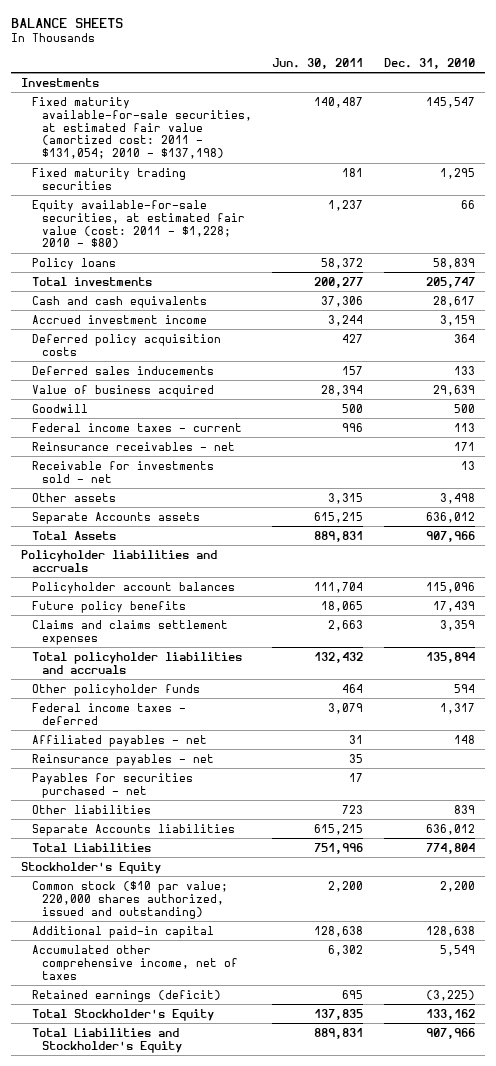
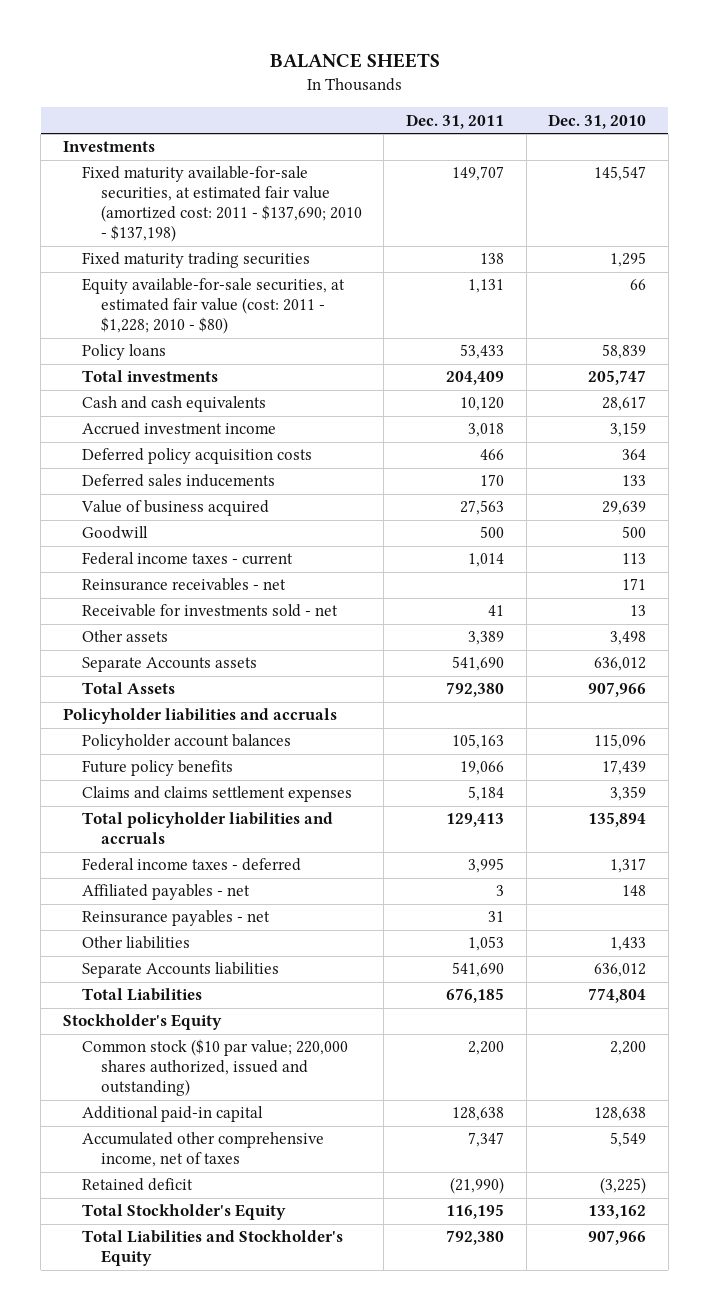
[272,57,364,69] Jun. 30, 2011 -> none
none -> [405,113,504,129] Dec. 31, 2011
[31,96,252,160] Fixed maturity available-for-sale securities, at estimated fair value (amortized cost: 2011 - $131,054; 2010 - $137,198) -> [81,166,362,243] Fixed maturity available-for-sale securities, at estimated fair value (amortized cost: 2011 - $137,690; 2010 - $137,198)
[31,683,200,696] Other policyholder funds -> none
[31,772,193,798] Payables for securities purchased - net -> none
[453,804,475,814] 839 -> [610,937,647,952] 1,433
[31,989,221,1002] Retained earnings (deficit) -> [81,1178,193,1192] Retained deficit

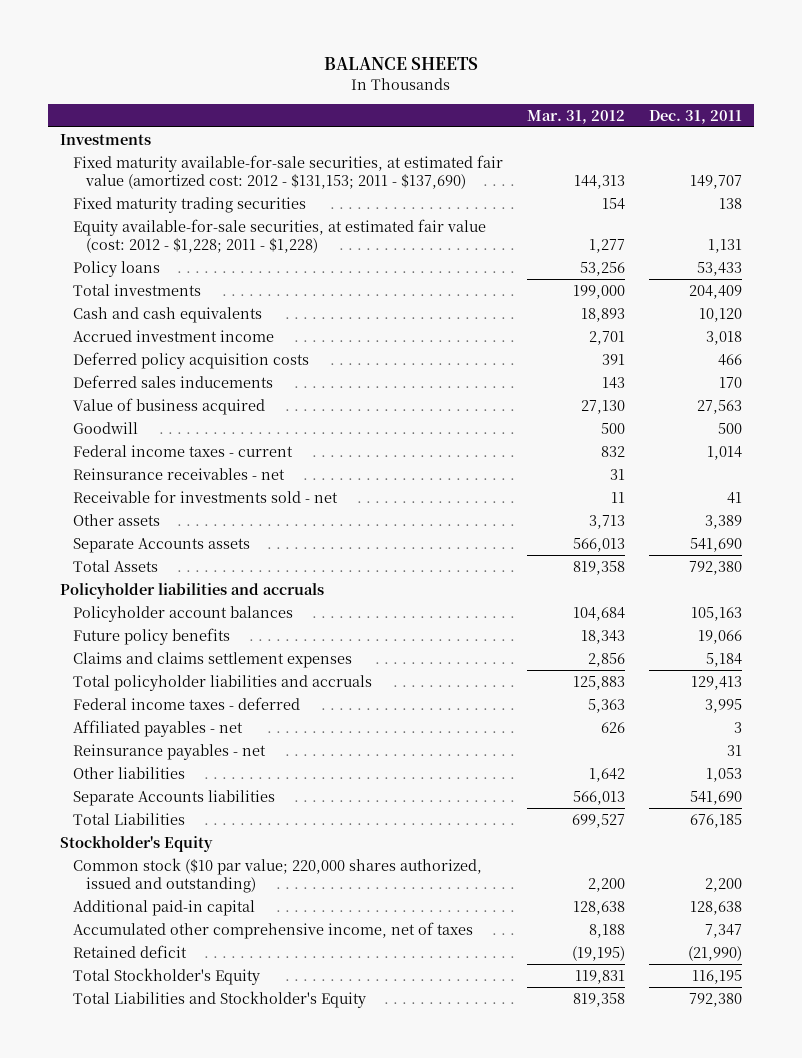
[548,113,647,129] Dec. 31, 2010 -> none
none -> [526,109,625,124] Mar. 31, 2012
[81,166,362,243] Fixed maturity available-for-sale securities, at estimated fair value (amortized cost: 2011 - $137,690; 2010 - $137,198) -> [72,154,503,190] Fixed maturity available-for-sale securities, at estimated fair value (amortized cost: 2012 - $131,153; 2011 - $137,690)
[81,278,345,335] Equity available-for-sale securities, at estimated fair value (cost: 2011 - $1,228; 2010 - $80) -> [72,218,486,254] Equity available-for-sale securities, at estimated fair value (cost: 2012 - $1,228; 2011 - $1,228)

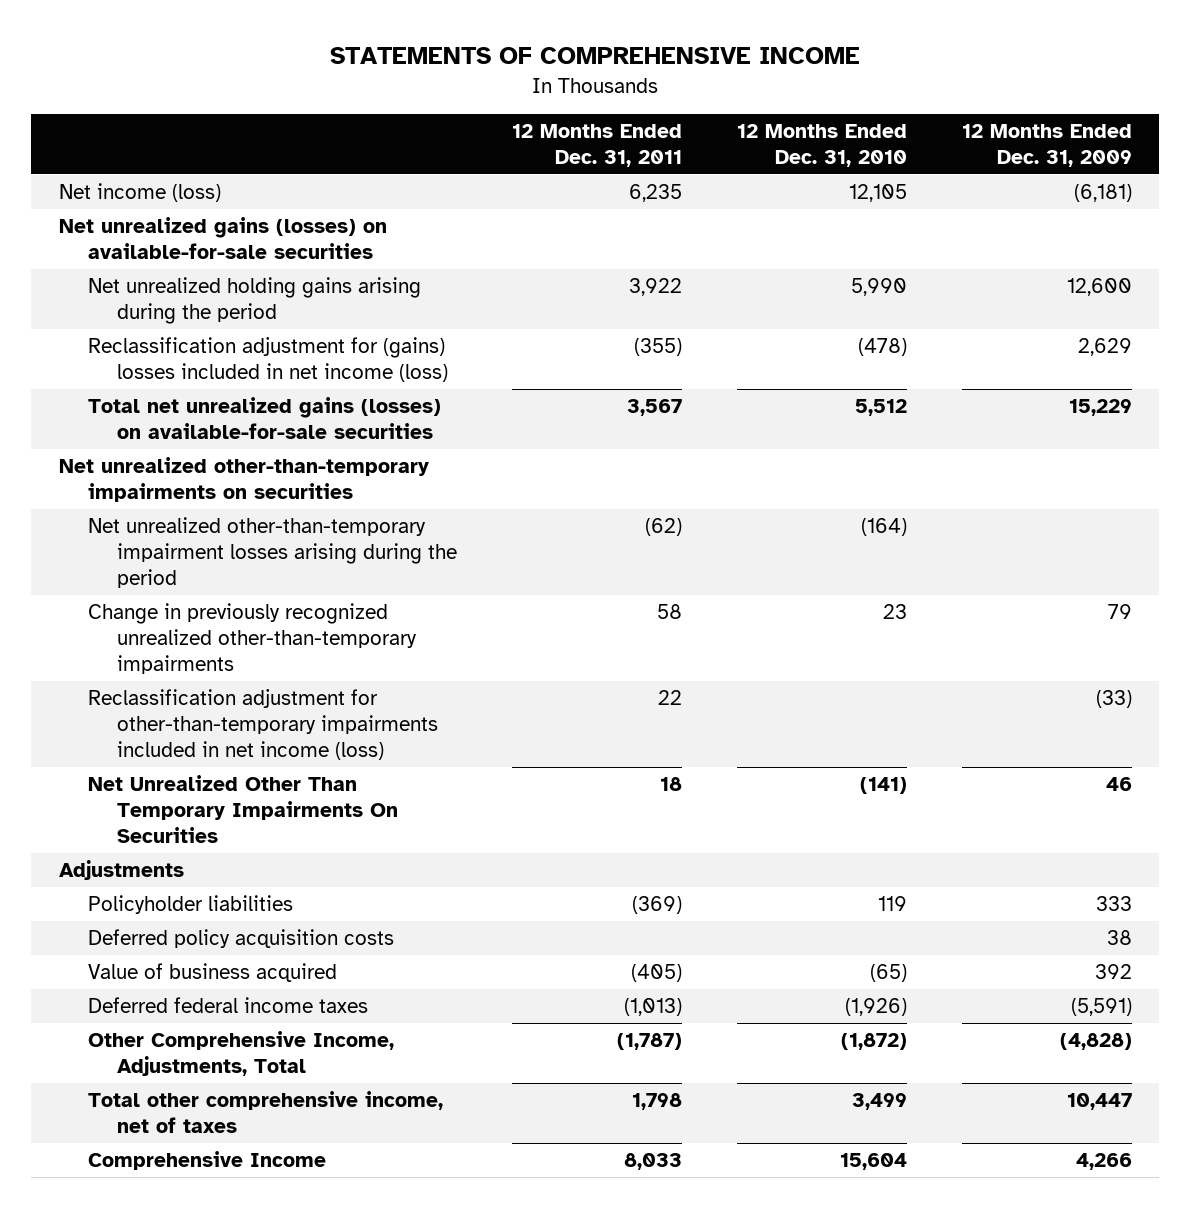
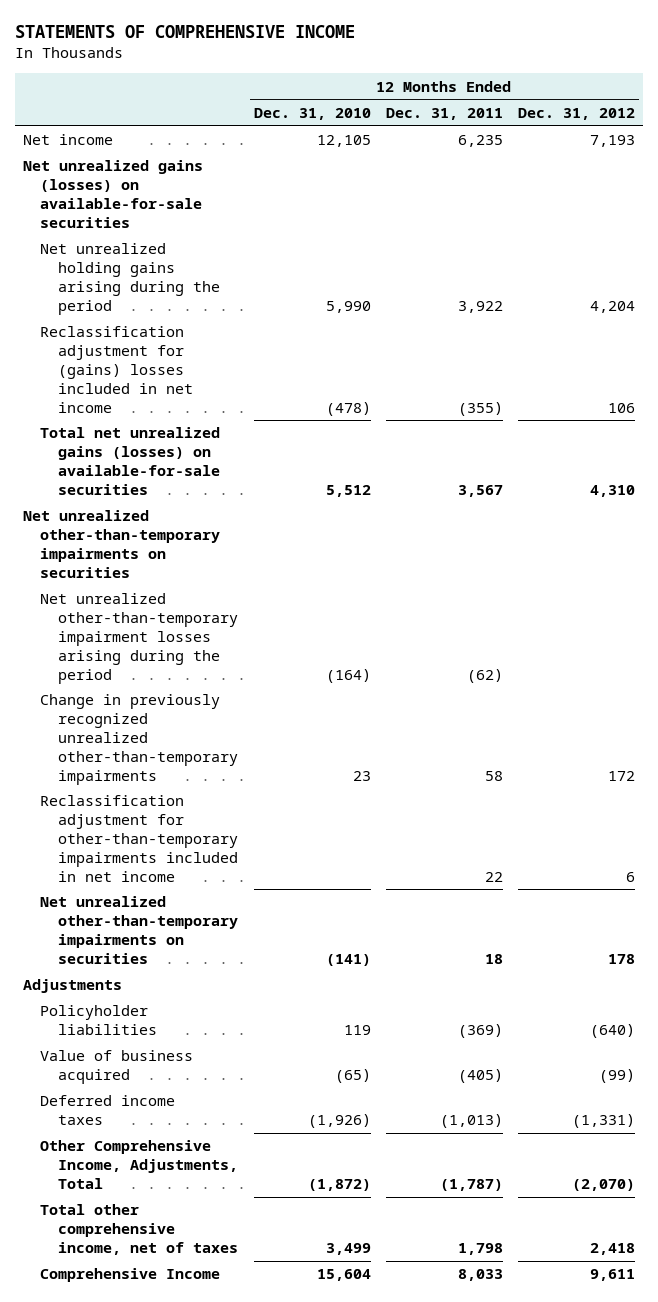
[961,123,1132,167] 12 Months Ended Dec. 31, 2009 -> none
none -> [518,107,636,120] Dec. 31, 2012
[58,183,221,203] Net income (loss) -> [22,134,113,146] Net income
[87,337,448,382] Reclassification adjustment for (gains) losses included in net income (loss) -> [40,326,194,413] Reclassification adjustment for (gains) losses included in net income
[87,689,438,760] Reclassification adjustment for other-than-temporary impairments included in net income (loss) -> [40,795,239,882] Reclassification adjustment for other-than-temporary impairments included in net income
[87,775,398,843] Net Unrealized Other Than Temporary Impairments On Securities -> [40,896,239,964] Net unrealized other-than-temporary impairments on securities
[87,929,394,949] Deferred policy acquisition costs -> none
[87,997,368,1014] Deferred federal income taxes -> [40,1095,176,1126] Deferred income taxes

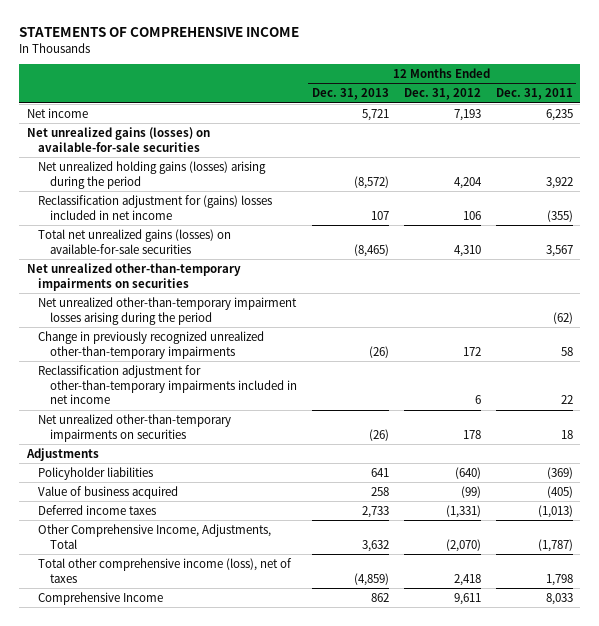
[253,107,371,120] Dec. 31, 2010 -> none
none -> [311,88,389,101] Dec. 31, 2013
[40,243,221,315] Net unrealized holding gains arising during the period -> [38,160,267,189] Net unrealized holding gains (losses) arising during the period
[40,1204,239,1256] Total other comprehensive income, net of taxes -> [38,557,293,583] Total other comprehensive income (loss), net of taxes

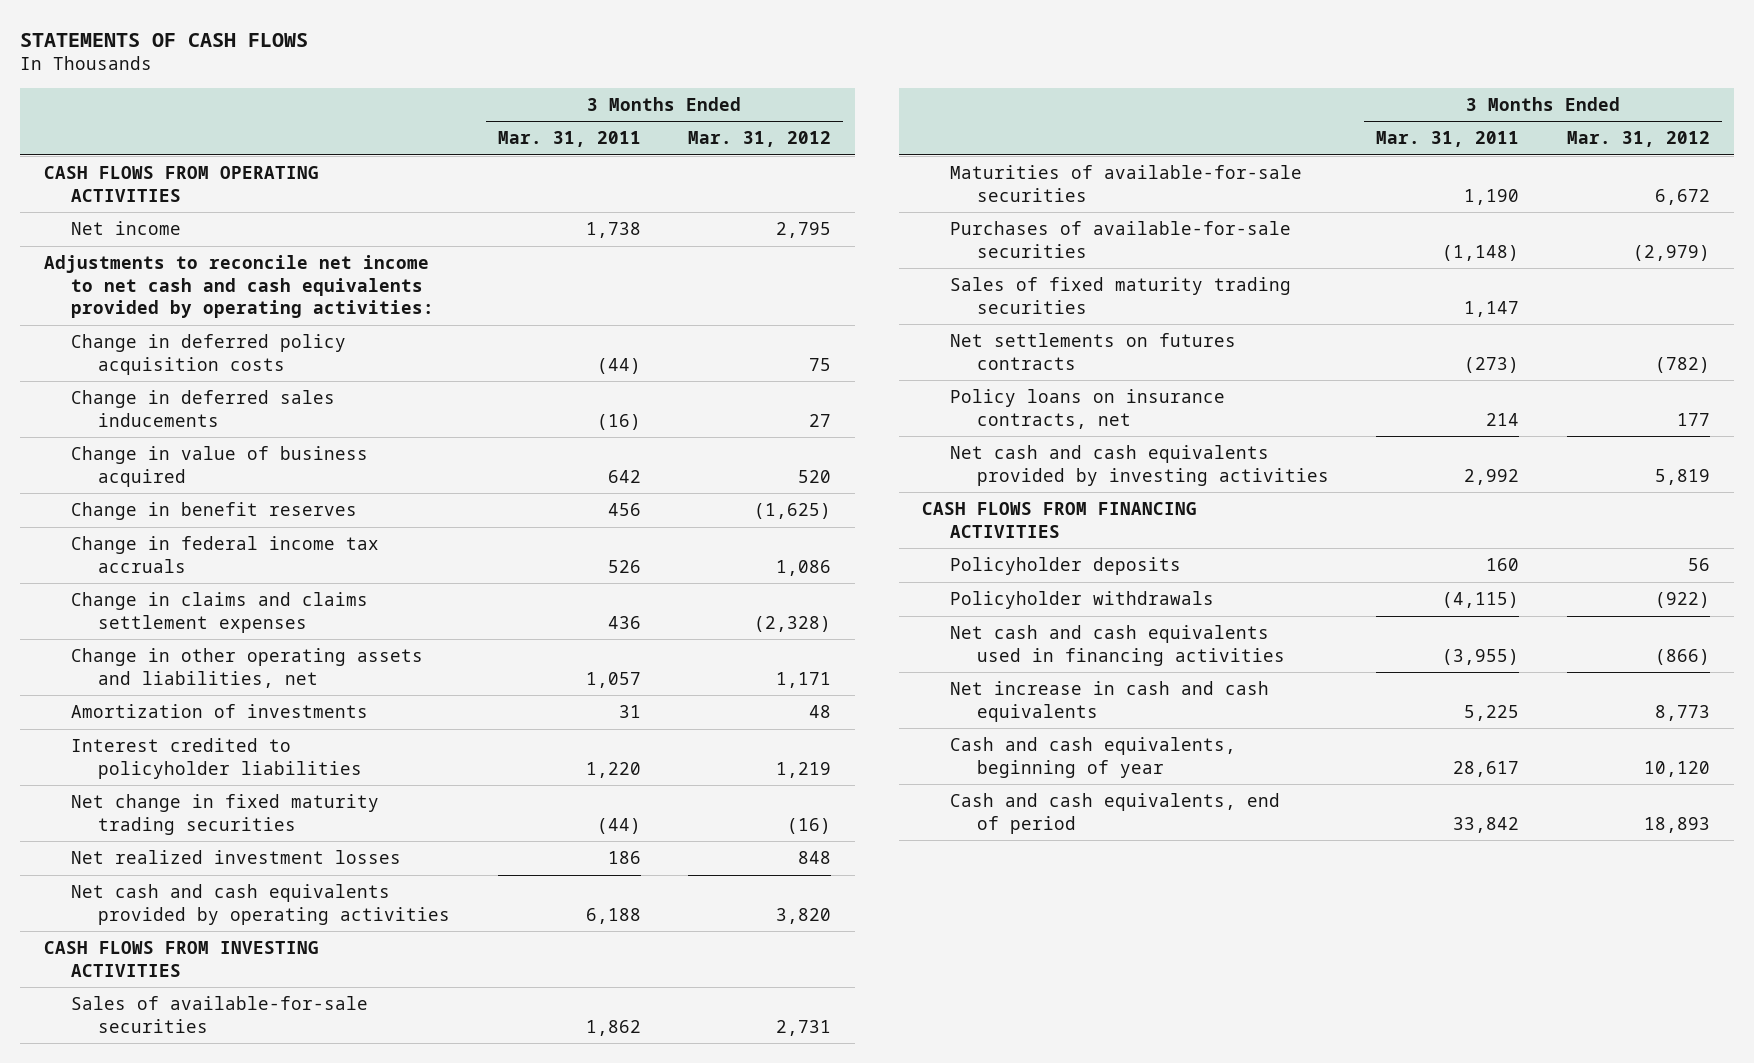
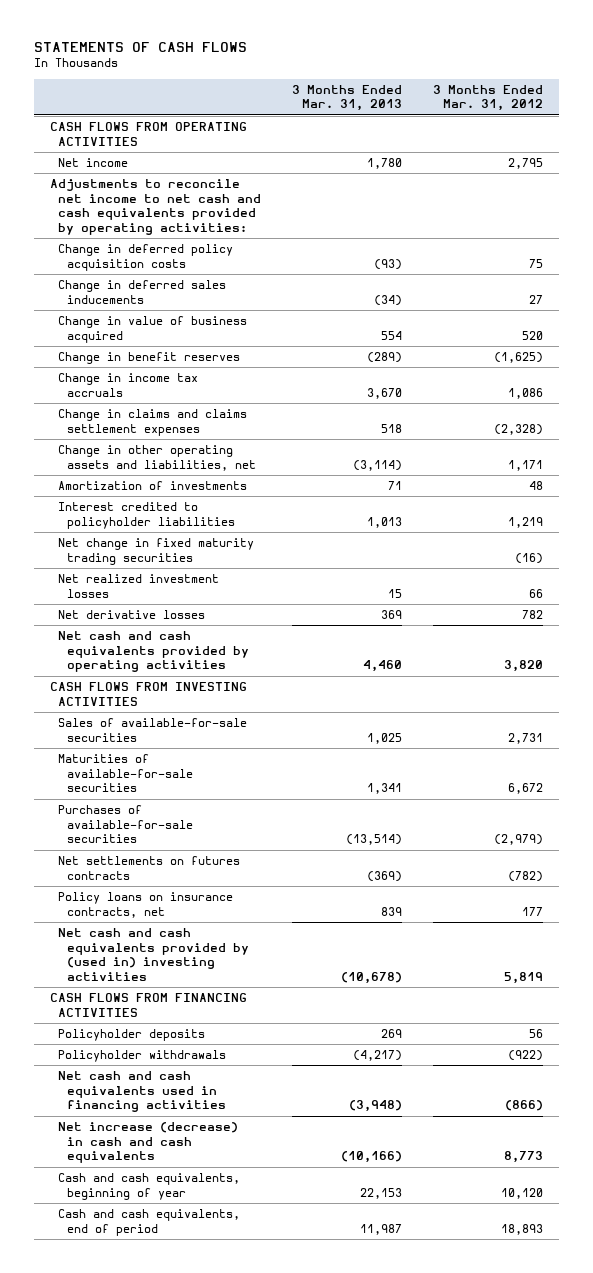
[497,131,641,148] Mar. 31, 2011 -> none
none -> [292,84,403,112] 3 Months Ended Mar. 31, 2013
[70,536,379,573] Change in federal income tax accruals -> [58,372,199,397] Change in income tax accruals
[798,851,832,865] 848 -> [529,588,544,598] 66
none -> [58,609,206,619] Net derivative losses
[949,277,1291,314] Sales of fixed maturity trading securities -> none
[949,445,1329,486] Net cash and cash equivalents provided by investing activities -> [58,927,250,981] Net cash and cash equivalents provided by (used in) investing activities
[949,681,1269,722] Net increase in cash and cash equivalents -> [58,1121,239,1164] Net increase (decrease) in cash and cash equivalents

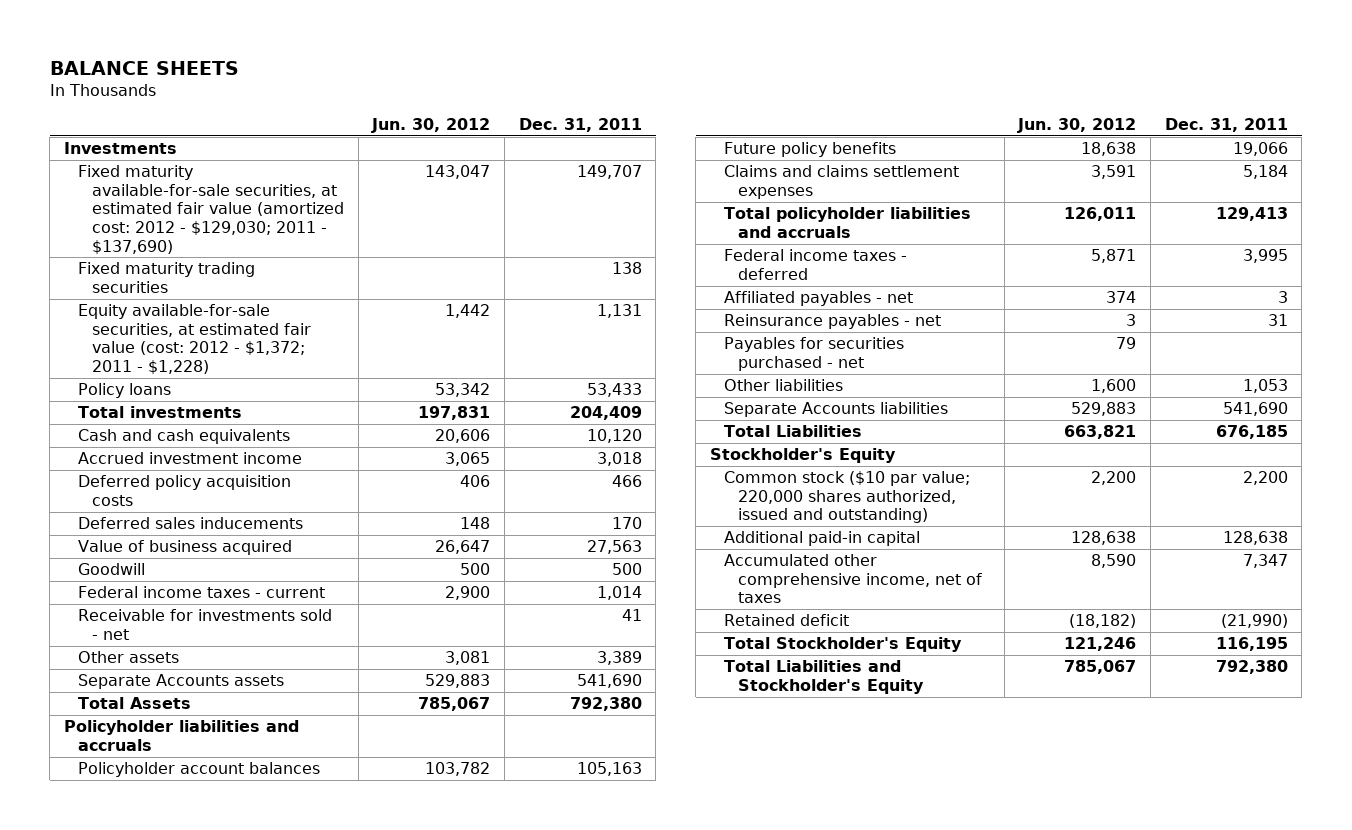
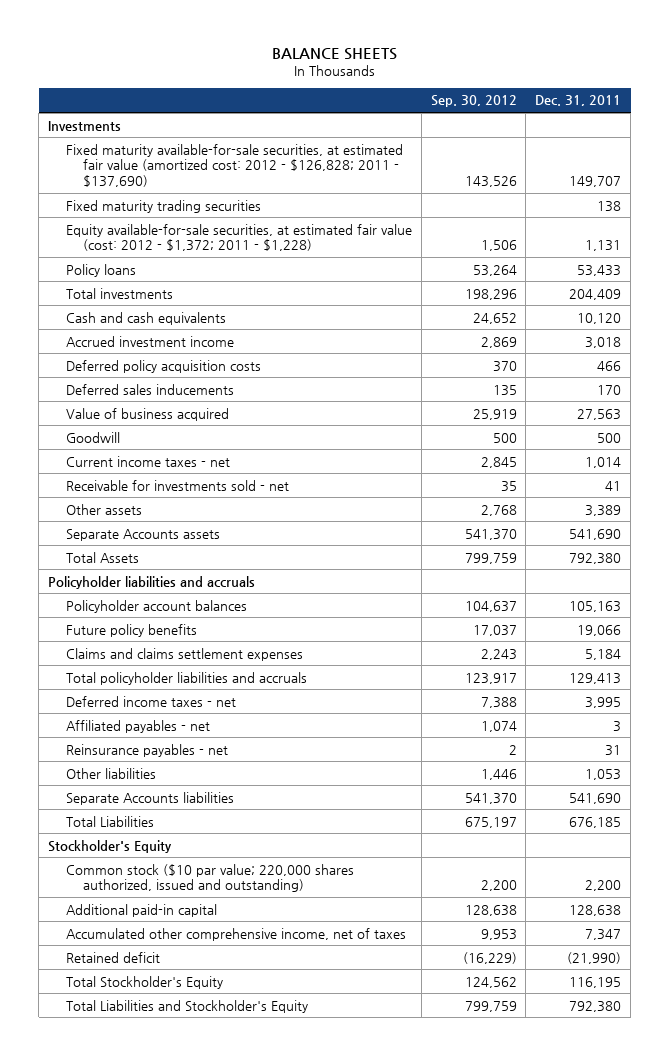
[371,117,491,133] Jun. 30, 2012 -> none
none -> [430,95,517,108] Sep. 30, 2012
[78,165,345,254] Fixed maturity available-for-sale securities, at estimated fair value (amortized cost: 2012 - $129,030; 2011 - $137,690) -> [65,143,403,187] Fixed maturity available-for-sale securities, at estimated fair value (amortized cost: 2012 - $126,828; 2011 - $137,690)
[78,586,326,599] Federal income taxes - current -> [65,455,230,467] Current income taxes - net
[724,249,908,280] Federal income taxes - deferred -> [65,695,236,707] Deferred income taxes - net
[724,337,905,371] Payables for securities purchased - net -> none

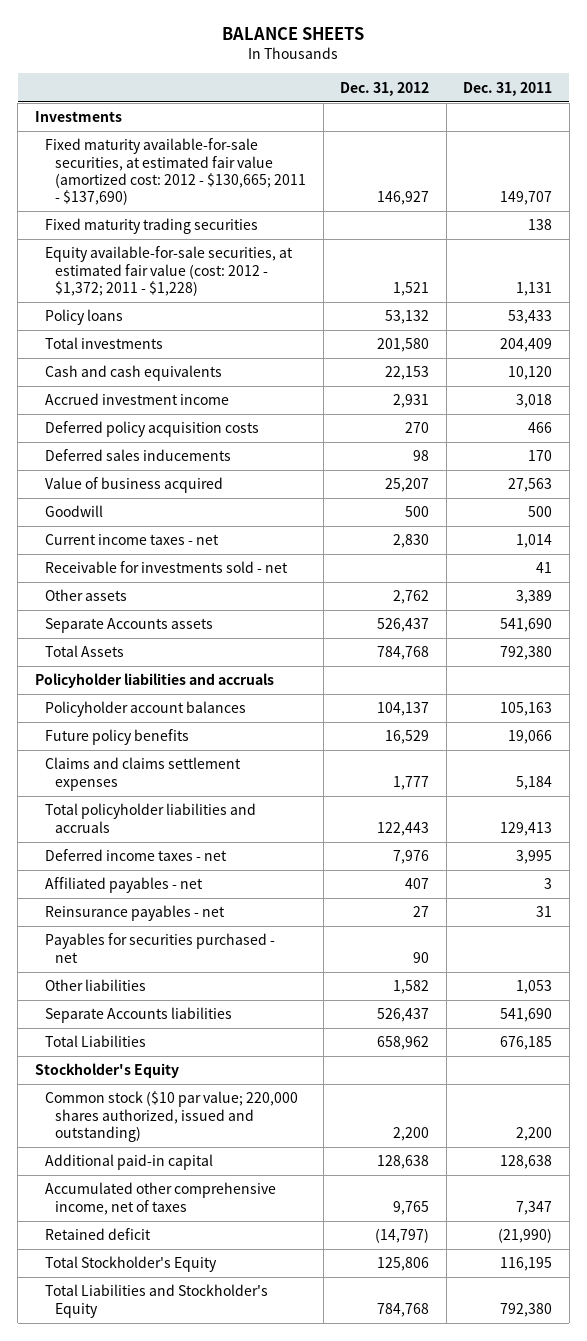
[430,95,517,108] Sep. 30, 2012 -> none
none -> [340,81,430,96] Dec. 31, 2012
[65,143,403,187] Fixed maturity available-for-sale securities, at estimated fair value (amortized cost: 2012 - $126,828; 2011 - $137,690) -> [44,138,307,206] Fixed maturity available-for-sale securities, at estimated fair value (amortized cost: 2012 - $130,665; 2011 - $137,690)
none -> [44,933,275,963] Payables for securities purchased - net

